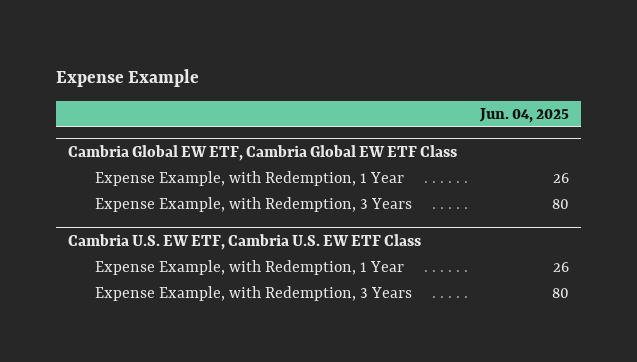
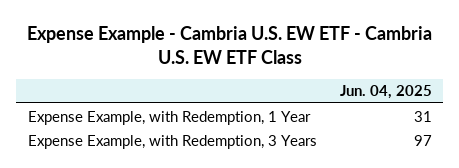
[56,69,200,88] Expense Example -> [26,25,432,64] Expense Example - Cambria U.S. EW ETF - Cambria U.S. EW ETF Class
[67,145,457,162] Cambria Global EW ETF, Cambria Global EW ETF Class -> none
[67,234,421,251] Cambria U.S. EW ETF, Cambria U.S. EW ETF Class -> none
[95,260,405,276] Expense Example, with Redemption, 1 Year -> none
[95,286,413,302] Expense Example, with Redemption, 3 Years -> none
[553,173,570,184] 26 -> [413,110,432,122] 31
[552,199,570,210] 80 -> [413,134,432,146] 97

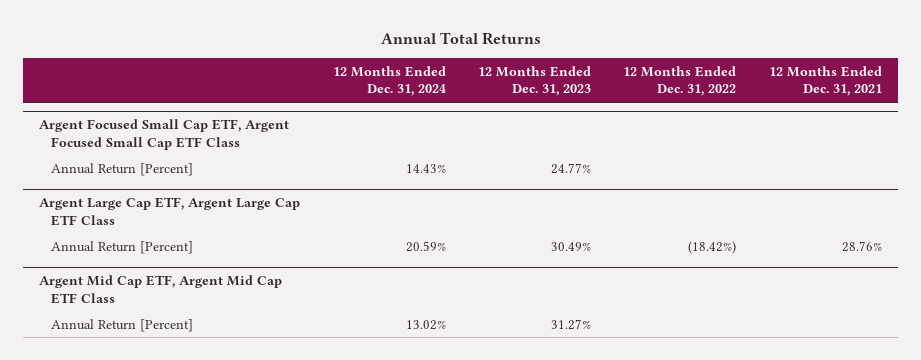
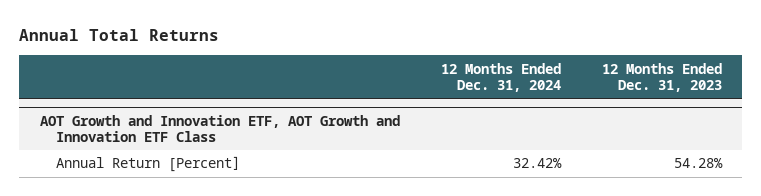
[623,66,737,97] 12 Months Ended Dec. 31, 2022 -> none
[768,66,882,97] 12 Months Ended Dec. 31, 2021 -> none
[39,119,290,150] Argent Focused Small Cap ETF, Argent Focused Small Cap ETF Class -> none
[39,197,301,226] Argent Large Cap ETF, Argent Large Cap ETF Class -> none
[50,240,193,254] Annual Return [Percent] -> none
[39,275,283,304] Argent Mid Cap ETF, Argent Mid Cap ETF Class -> none
[50,318,193,332] Annual Return [Percent] -> none
none -> [39,114,400,142] AOT Growth and Innovation ETF, AOT Growth and Innovation ETF Class
[405,163,446,173] 14.43% -> [512,158,562,169] 32.42%
[551,162,592,174] 24.77% -> [673,158,723,169] 54.28%

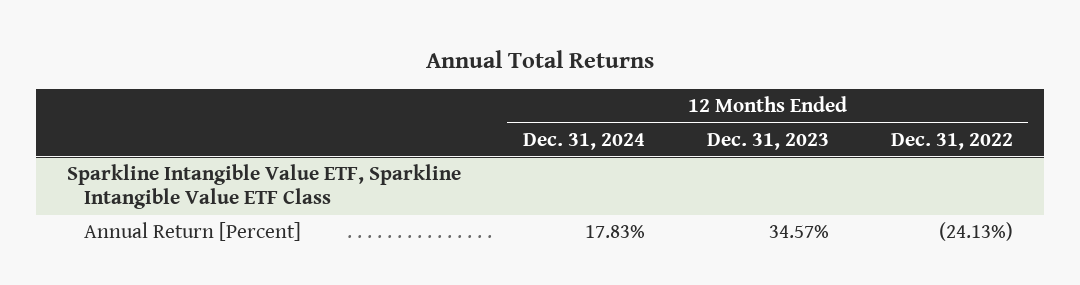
none -> [890,132,1013,150] Dec. 31, 2022
[39,114,400,142] AOT Growth and Innovation ETF, AOT Growth and Innovation ETF Class -> none
none -> [66,164,461,210] Sparkline Intangible Value ETF, Sparkline Intangible Value ETF Class
[512,158,562,169] 32.42% -> [584,225,645,239] 17.83%
[673,158,723,169] 54.28% -> [768,225,829,239] 34.57%

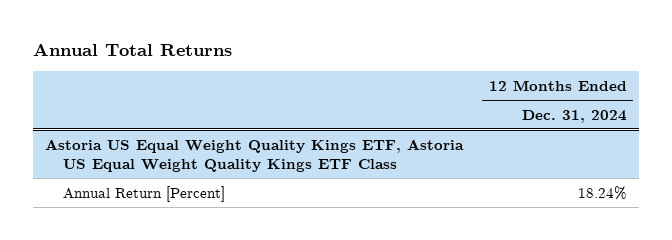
[706,132,829,150] Dec. 31, 2023 -> none
[890,132,1013,150] Dec. 31, 2022 -> none
[66,164,461,210] Sparkline Intangible Value ETF, Sparkline Intangible Value ETF Class -> none
none -> [45,138,465,173] Astoria US Equal Weight Quality Kings ETF, Astoria US Equal Weight Quality Kings ETF Class
[584,225,645,239] 17.83% -> [577,185,627,200] 18.24%

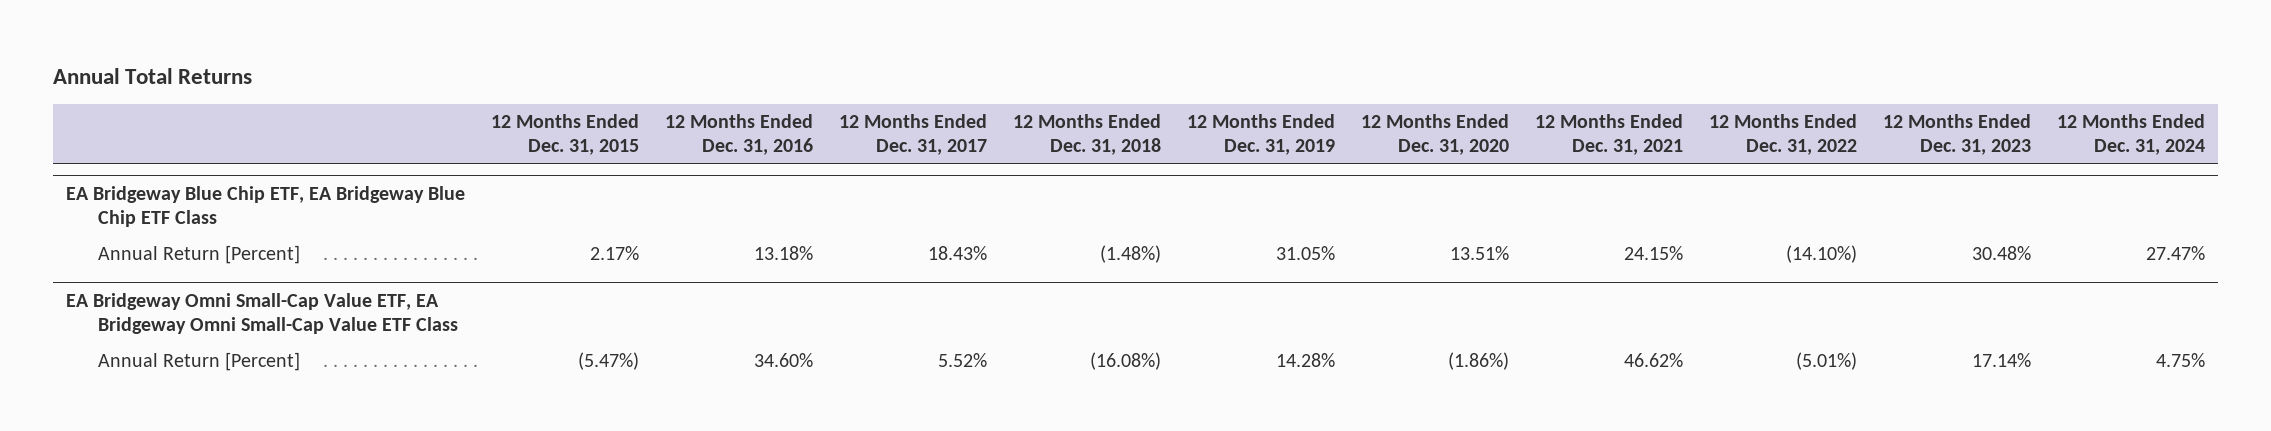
none -> [491,114,640,155] 12 Months Ended Dec. 31, 2015
none -> [665,114,814,155] 12 Months Ended Dec. 31, 2016
none -> [839,114,988,155] 12 Months Ended Dec. 31, 2017
none -> [1013,114,1162,155] 12 Months Ended Dec. 31, 2018
none -> [1187,114,1336,155] 12 Months Ended Dec. 31, 2019
none -> [1361,114,1510,155] 12 Months Ended Dec. 31, 2020
none -> [1535,114,1684,155] 12 Months Ended Dec. 31, 2021
none -> [1708,114,1857,155] 12 Months Ended Dec. 31, 2022
none -> [1882,114,2031,155] 12 Months Ended Dec. 31, 2023
[45,138,465,173] Astoria US Equal Weight Quality Kings ETF, Astoria US Equal Weight Quality Kings ETF Class -> none
none -> [66,186,466,227] EA Bridgeway Blue Chip ETF, EA Bridgeway Blue Chip ETF Class
[577,185,627,200] 18.24% -> [2145,245,2205,260] 27.47%
none -> [66,293,458,334] EA Bridgeway Omni Small-Cap Value ETF, EA Bridgeway Omni Small-Cap Value ETF Class
none -> [97,351,300,371] Annual Return [Percent]

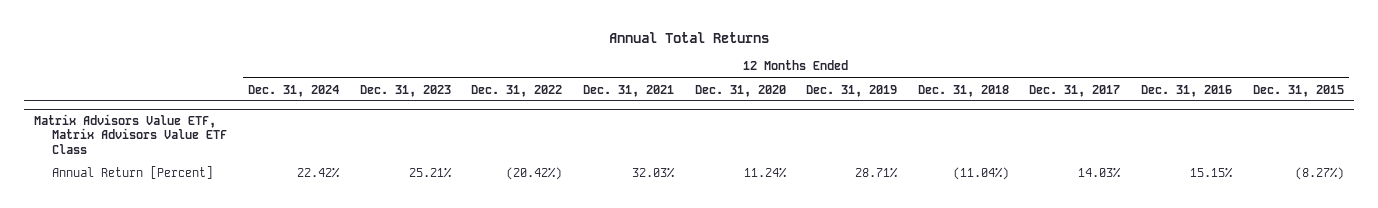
[66,186,466,227] EA Bridgeway Blue Chip ETF, EA Bridgeway Blue Chip ETF Class -> none
[66,293,458,334] EA Bridgeway Omni Small-Cap Value ETF, EA Bridgeway Omni Small-Cap Value ETF Class -> none
[97,351,300,371] Annual Return [Percent] -> none
none -> [34,114,228,154] Matrix Advisors Value ETF, Matrix Advisors Value ETF Class
[590,245,640,260] 2.17% -> [1294,166,1344,180] (8.27%)
[754,245,814,260] 13.18% -> [1190,166,1234,178] 15.15%
[928,245,988,260] 18.43% -> [1078,166,1122,178] 14.03%
[1100,244,1162,263] (1.48%) -> [952,166,1009,180] (11.04%)
[1276,245,1336,260] 31.05% -> [855,166,899,178] 28.71%
[1450,245,1510,260] 13.51% -> [743,166,787,178] 11.24%
[1624,245,1684,260] 24.15% -> [631,166,675,178] 32.03%
[1785,244,1857,263] (14.10%) -> [506,166,563,180] (20.42%)
[1971,245,2031,260] 30.48% -> [408,166,452,178] 25.21%
[2145,245,2205,260] 27.47% -> [296,166,340,178] 22.42%

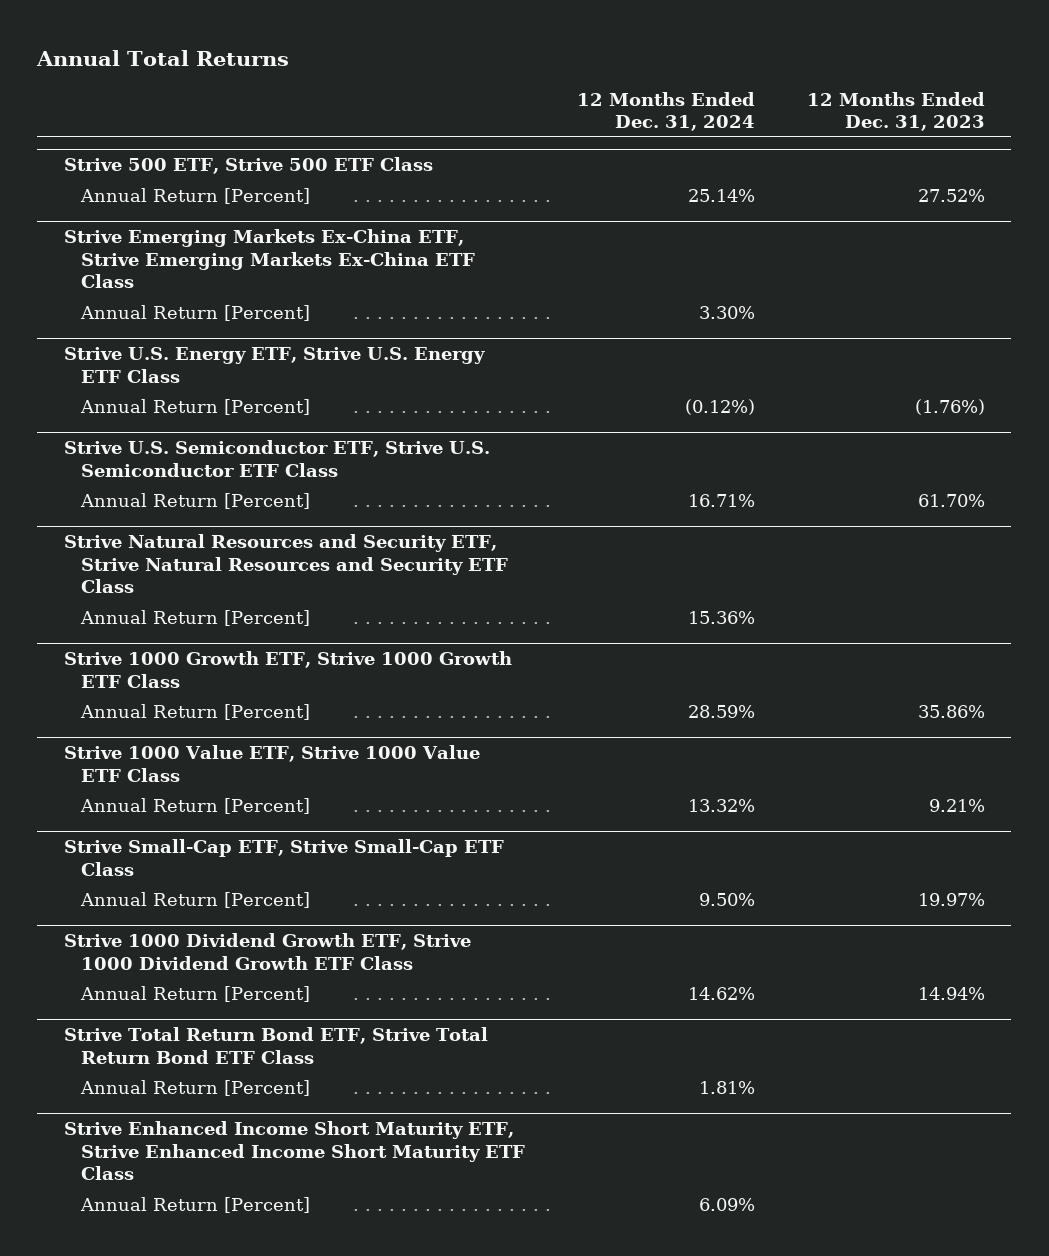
[471,84,563,97] Dec. 31, 2022 -> none
[582,84,674,97] Dec. 31, 2021 -> none
[694,84,786,97] Dec. 31, 2020 -> none
[806,84,898,97] Dec. 31, 2019 -> none
[917,84,1009,97] Dec. 31, 2018 -> none
[1029,84,1121,97] Dec. 31, 2017 -> none
[1141,84,1233,97] Dec. 31, 2016 -> none
[1252,84,1344,97] Dec. 31, 2015 -> none
[34,114,228,154] Matrix Advisors Value ETF, Matrix Advisors Value ETF Class -> none
none -> [63,157,433,175] Strive 500 ETF, Strive 500 ETF Class
[296,166,340,178] 22.42% -> [687,188,755,202] 25.14%
[408,166,452,178] 25.21% -> [918,188,986,202] 27.52%
none -> [63,229,475,289] Strive Emerging Markets Ex-China ETF, Strive Emerging Markets Ex-China ETF Class
none -> [79,304,310,321] Annual Return [Percent]
none -> [63,347,485,383] Strive U.S. Energy ETF, Strive U.S. Energy ETF Class
none -> [79,398,310,415] Annual Return [Percent]
none -> [63,440,490,477] Strive U.S. Semiconductor ETF, Strive U.S. Semiconductor ETF Class
none -> [79,492,310,509] Annual Return [Percent]
none -> [63,534,508,594] Strive Natural Resources and Security ETF, Strive Natural Resources and Security ETF Class
none -> [79,609,310,626] Annual Return [Percent]
none -> [63,651,512,688] Strive 1000 Growth ETF, Strive 1000 Growth ETF Class
none -> [79,703,310,720] Annual Return [Percent]
none -> [63,745,480,782] Strive 1000 Value ETF, Strive 1000 Value ETF Class
none -> [79,797,310,814] Annual Return [Percent]
none -> [63,839,504,876] Strive Small-Cap ETF, Strive Small-Cap ETF Class
none -> [79,891,310,908] Annual Return [Percent]
none -> [63,933,471,970] Strive 1000 Dividend Growth ETF, Strive 1000 Dividend Growth ETF Class
none -> [79,985,310,1002] Annual Return [Percent]
none -> [63,1027,488,1064] Strive Total Return Bond ETF, Strive Total Return Bond ETF Class
none -> [79,1079,310,1096] Annual Return [Percent]
none -> [63,1121,525,1181] Strive Enhanced Income Short Maturity ETF, Strive Enhanced Income Short Maturity ETF Class
none -> [79,1196,310,1213] Annual Return [Percent]

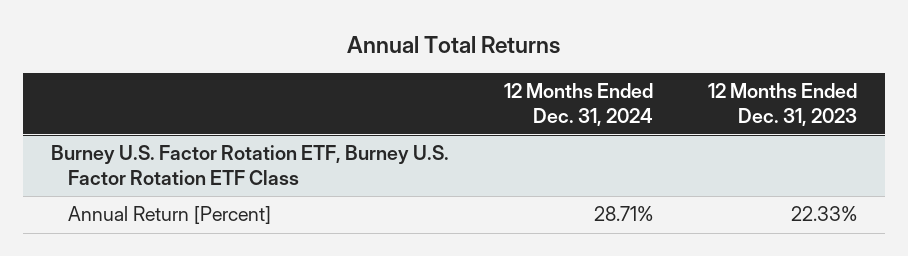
[63,157,433,175] Strive 500 ETF, Strive 500 ETF Class -> none
[63,229,475,289] Strive Emerging Markets Ex-China ETF, Strive Emerging Markets Ex-China ETF Class -> none
[79,304,310,321] Annual Return [Percent] -> none
[63,347,485,383] Strive U.S. Energy ETF, Strive U.S. Energy ETF Class -> none
[79,398,310,415] Annual Return [Percent] -> none
[63,440,490,477] Strive U.S. Semiconductor ETF, Strive U.S. Semiconductor ETF Class -> none
[79,492,310,509] Annual Return [Percent] -> none
[63,534,508,594] Strive Natural Resources and Security ETF, Strive Natural Resources and Security ETF Class -> none
[79,609,310,626] Annual Return [Percent] -> none
[63,651,512,688] Strive 1000 Growth ETF, Strive 1000 Growth ETF Class -> none
[79,703,310,720] Annual Return [Percent] -> none
[63,745,480,782] Strive 1000 Value ETF, Strive 1000 Value ETF Class -> none
[79,797,310,814] Annual Return [Percent] -> none
[63,839,504,876] Strive Small-Cap ETF, Strive Small-Cap ETF Class -> none
[79,891,310,908] Annual Return [Percent] -> none
[63,933,471,970] Strive 1000 Dividend Growth ETF, Strive 1000 Dividend Growth ETF Class -> none
[79,985,310,1002] Annual Return [Percent] -> none
[63,1027,488,1064] Strive Total Return Bond ETF, Strive Total Return Bond ETF Class -> none
[79,1079,310,1096] Annual Return [Percent] -> none
[63,1121,525,1181] Strive Enhanced Income Short Maturity ETF, Strive Enhanced Income Short Maturity ETF Class -> none
[79,1196,310,1213] Annual Return [Percent] -> none
none -> [50,145,449,186] Burney U.S. Factor Rotation ETF, Burney U.S. Factor Rotation ETF Class
[687,188,755,202] 25.14% -> [593,206,653,222] 28.71%
[918,188,986,202] 27.52% -> [791,206,858,222] 22.33%

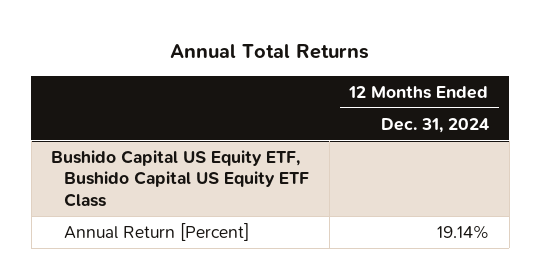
[708,83,858,126] 12 Months Ended Dec. 31, 2023 -> none
[50,145,449,186] Burney U.S. Factor Rotation ETF, Burney U.S. Factor Rotation ETF Class -> none
none -> [51,150,310,207] Bushido Capital US Equity ETF, Bushido Capital US Equity ETF Class
[593,206,653,222] 28.71% -> [436,225,489,240] 19.14%

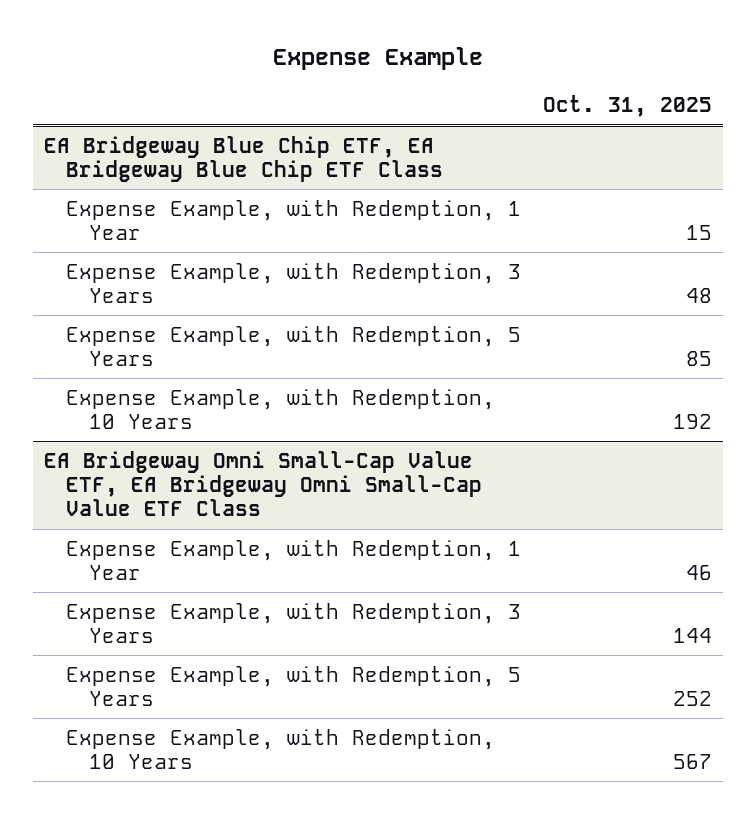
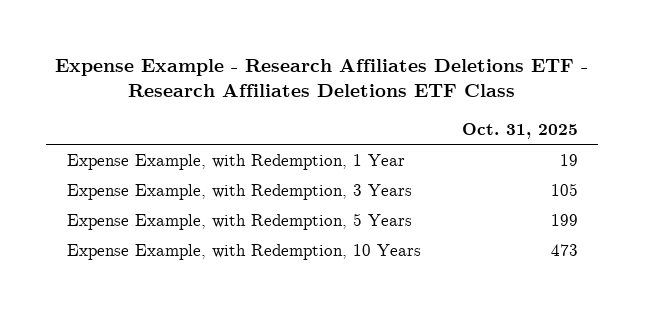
[273,47,484,71] Expense Example -> [55,58,589,98] Expense Example - Research Affiliates Deletions ETF - Research Affiliates Deletions ETF Class
[44,135,444,182] EA Bridgeway Blue Chip ETF, EA Bridgeway Blue Chip ETF Class -> none
[44,450,483,517] EA Bridgeway Omni Small-Cap Value ETF, EA Bridgeway Omni Small-Cap Value ETF Class -> none
[66,539,522,580] Expense Example, with Redemption, 1 Year -> none
[66,602,522,643] Expense Example, with Redemption, 3 Years -> none
[66,665,522,706] Expense Example, with Redemption, 5 Years -> none
[66,728,496,769] Expense Example, with Redemption, 10 Years -> none
[686,224,713,240] 15 -> [559,153,578,166] 19
[686,287,713,303] 48 -> [550,182,578,196] 105
[686,350,713,366] 85 -> [550,213,578,226] 199
[673,413,713,429] 192 -> [550,243,578,256] 473

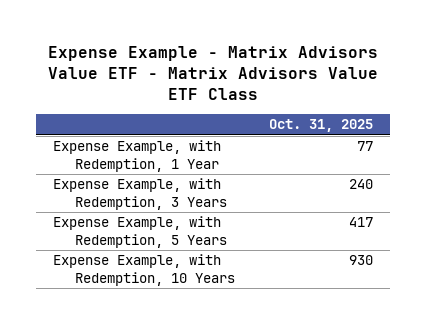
[55,58,589,98] Expense Example - Research Affiliates Deletions ETF - Research Affiliates Deletions ETF Class -> [48,45,379,101] Expense Example - Matrix Advisors Value ETF - Matrix Advisors Value ETF Class
[559,153,578,166] 19 -> [357,141,374,152] 77
[550,182,578,196] 105 -> [349,179,374,190] 240
[550,213,578,226] 199 -> [349,217,374,228] 417
[550,243,578,256] 473 -> [349,255,374,266] 930

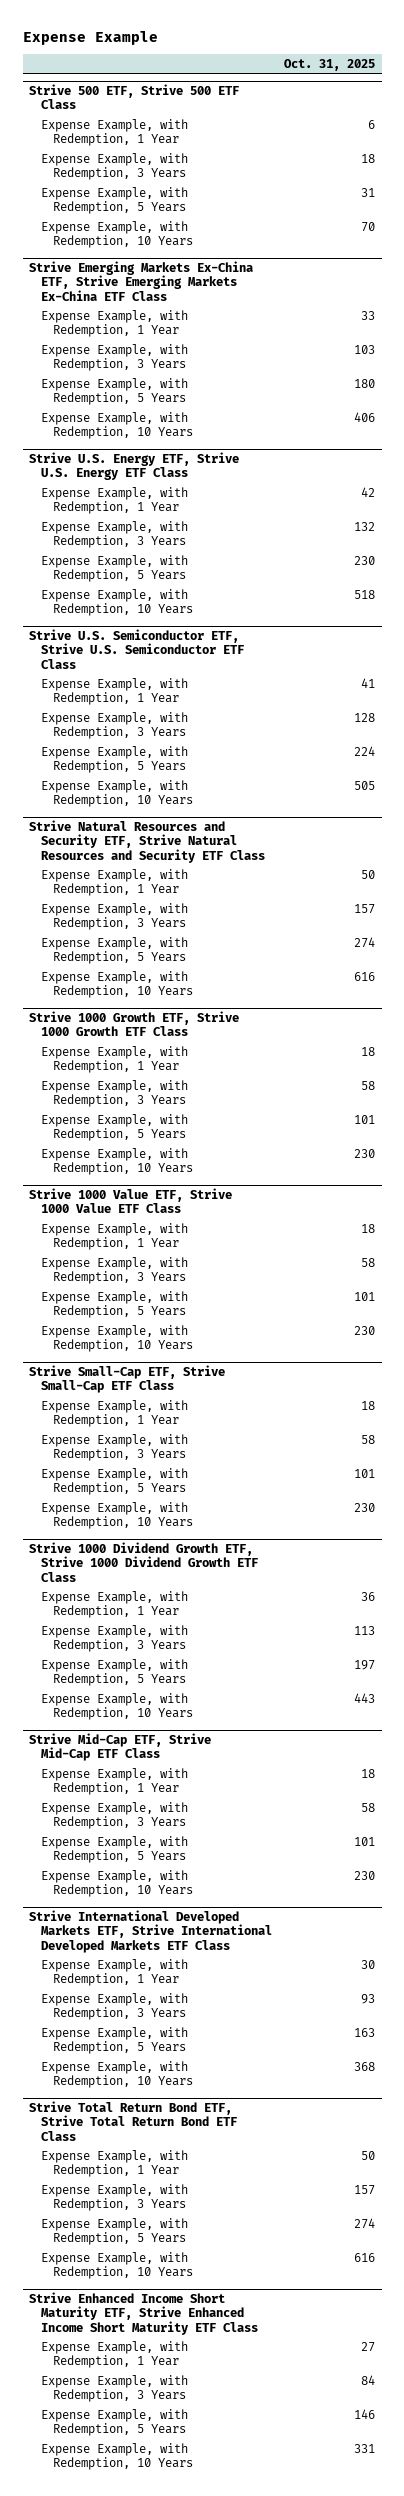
[48,45,379,101] Expense Example - Matrix Advisors Value ETF - Matrix Advisors Value ETF Class -> [22,30,158,45] Expense Example
none -> [28,84,239,110] Strive 500 ETF, Strive 500 ETF Class
[357,141,374,152] 77 -> [368,120,376,130] 6
[349,179,374,190] 240 -> [361,154,376,164] 18
[349,217,374,228] 417 -> [361,188,376,198] 31
[349,255,374,266] 930 -> [361,222,376,233] 70
none -> [28,261,253,301] Strive Emerging Markets Ex-China ETF, Strive Emerging Markets Ex-China ETF Class
none -> [40,310,188,338] Expense Example, with Redemption, 1 Year
none -> [40,344,188,372] Expense Example, with Redemption, 3 Years
none -> [40,378,188,406] Expense Example, with Redemption, 5 Years
none -> [40,412,193,440] Expense Example, with Redemption, 10 Years
none -> [28,452,239,481] Strive U.S. Energy ETF, Strive U.S. Energy ETF Class
none -> [40,487,188,515] Expense Example, with Redemption, 1 Year
none -> [40,521,188,549] Expense Example, with Redemption, 3 Years
none -> [40,555,188,583] Expense Example, with Redemption, 5 Years
none -> [40,589,193,617] Expense Example, with Redemption, 10 Years
none -> [28,629,244,669] Strive U.S. Semiconductor ETF, Strive U.S. Semiconductor ETF Class
none -> [40,678,188,706] Expense Example, with Redemption, 1 Year
none -> [40,712,188,740] Expense Example, with Redemption, 3 Years
none -> [40,746,188,774] Expense Example, with Redemption, 5 Years
none -> [40,780,193,808] Expense Example, with Redemption, 10 Years
none -> [28,820,265,863] Strive Natural Resources and Security ETF, Strive Natural Resources and Security ETF Class
none -> [40,869,188,897] Expense Example, with Redemption, 1 Year
none -> [40,903,188,931] Expense Example, with Redemption, 3 Years
none -> [40,937,188,965] Expense Example, with Redemption, 5 Years
none -> [40,971,193,999] Expense Example, with Redemption, 10 Years
none -> [28,1011,239,1037] Strive 1000 Growth ETF, Strive 1000 Growth ETF Class
none -> [40,1046,188,1074] Expense Example, with Redemption, 1 Year
none -> [40,1080,188,1108] Expense Example, with Redemption, 3 Years
none -> [40,1114,188,1142] Expense Example, with Redemption, 5 Years
none -> [40,1148,193,1176] Expense Example, with Redemption, 10 Years
none -> [28,1188,232,1214] Strive 1000 Value ETF, Strive 1000 Value ETF Class
none -> [40,1223,188,1251] Expense Example, with Redemption, 1 Year
none -> [40,1257,188,1285] Expense Example, with Redemption, 3 Years
none -> [40,1291,188,1319] Expense Example, with Redemption, 5 Years
none -> [40,1325,193,1353] Expense Example, with Redemption, 10 Years
none -> [28,1365,225,1394] Strive Small-Cap ETF, Strive Small-Cap ETF Class
none -> [40,1400,188,1428] Expense Example, with Redemption, 1 Year
none -> [40,1434,188,1462] Expense Example, with Redemption, 3 Years
none -> [40,1468,188,1496] Expense Example, with Redemption, 5 Years
none -> [40,1502,193,1530] Expense Example, with Redemption, 10 Years
none -> [28,1542,258,1582] Strive 1000 Dividend Growth ETF, Strive 1000 Dividend Growth ETF Class
none -> [40,1591,188,1619] Expense Example, with Redemption, 1 Year
none -> [40,1625,188,1653] Expense Example, with Redemption, 3 Years
none -> [40,1659,188,1687] Expense Example, with Redemption, 5 Years
none -> [40,1693,193,1721] Expense Example, with Redemption, 10 Years
none -> [28,1733,211,1762] Strive Mid-Cap ETF, Strive Mid-Cap ETF Class
none -> [40,1768,188,1796] Expense Example, with Redemption, 1 Year
none -> [40,1802,188,1830] Expense Example, with Redemption, 3 Years
none -> [40,1836,188,1864] Expense Example, with Redemption, 5 Years
none -> [40,1870,193,1898] Expense Example, with Redemption, 10 Years
none -> [28,1910,272,1953] Strive International Developed Markets ETF, Strive International Developed Markets ETF Class
none -> [40,1959,188,1987] Expense Example, with Redemption, 1 Year
none -> [40,1993,188,2021] Expense Example, with Redemption, 3 Years
none -> [40,2027,188,2055] Expense Example, with Redemption, 5 Years
none -> [40,2061,193,2089] Expense Example, with Redemption, 10 Years
none -> [28,2101,237,2141] Strive Total Return Bond ETF, Strive Total Return Bond ETF Class
none -> [40,2150,188,2178] Expense Example, with Redemption, 1 Year
none -> [40,2184,188,2212] Expense Example, with Redemption, 3 Years
none -> [40,2218,188,2246] Expense Example, with Redemption, 5 Years
none -> [40,2252,193,2280] Expense Example, with Redemption, 10 Years
none -> [28,2292,258,2335] Strive Enhanced Income Short Maturity ETF, Strive Enhanced Income Short Maturity ETF Class
none -> [40,2341,188,2369] Expense Example, with Redemption, 1 Year
none -> [40,2375,188,2403] Expense Example, with Redemption, 3 Years
none -> [40,2409,188,2437] Expense Example, with Redemption, 5 Years
none -> [40,2443,193,2471] Expense Example, with Redemption, 10 Years

